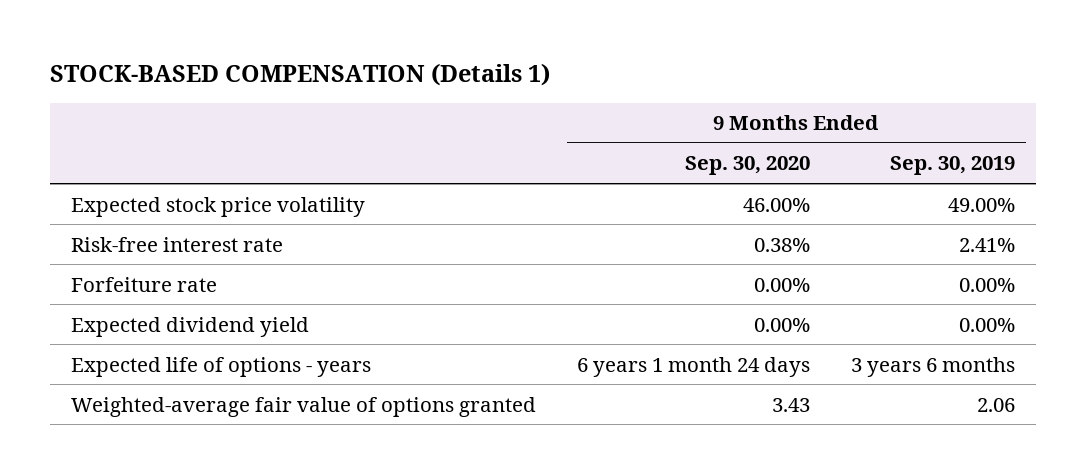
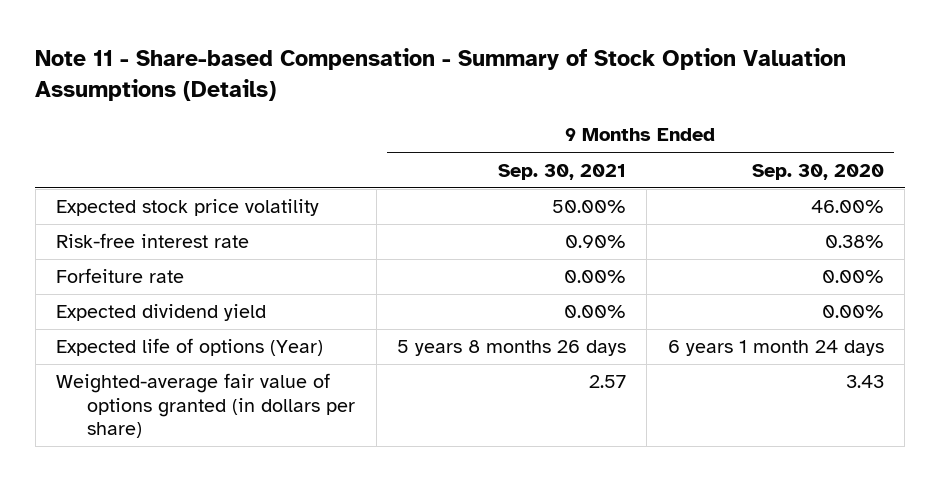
[50,63,551,87] STOCK-BASED COMPENSATION (Details 1) -> [35,48,847,102] Note 11 - Share-based Compensation - Summary of Stock Option Valuation Assumptions (Details)
[890,156,1016,176] Sep. 30, 2019 -> none
none -> [498,163,627,180] Sep. 30, 2021
[71,356,372,377] Expected life of options - years -> [56,338,324,357] Expected life of options (Year)
[71,396,537,417] Weighted-average fair value of options granted -> [56,373,356,438] Weighted-average fair value of options granted (in dollars per share)

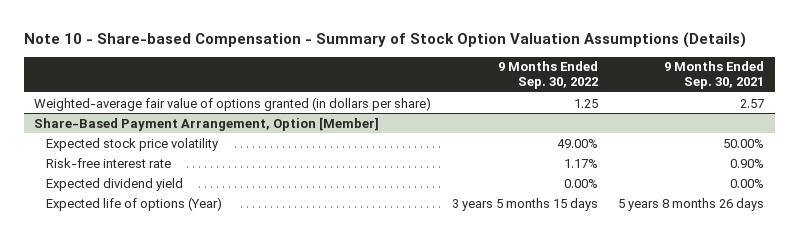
[35,48,847,102] Note 11 - Share-based Compensation - Summary of Stock Option Valuation Assumptions (Details) -> [23,31,746,48] Note 10 - Share-based Compensation - Summary of Stock Option Valuation Assumptions (Details)
[751,163,884,180] Sep. 30, 2020 -> none
none -> [497,61,598,90] 9 Months Ended Sep. 30, 2022
[56,373,356,438] Weighted-average fair value of options granted (in dollars per share) -> [33,96,431,111] Weighted-average fair value of options granted (in dollars per share)
none -> [33,116,379,131] Share-Based Payment Arrangement, Option [Member]
[56,268,185,284] Forfeiture rate -> none

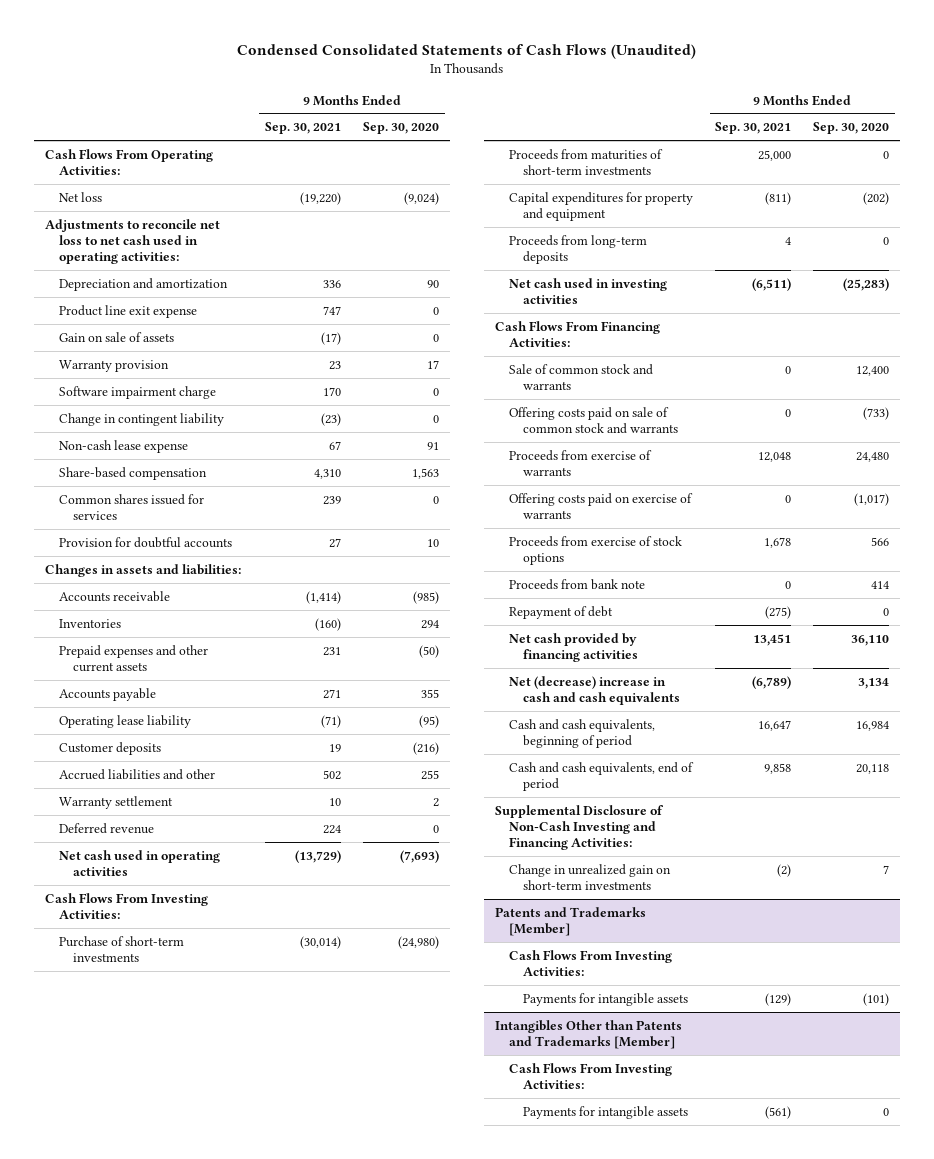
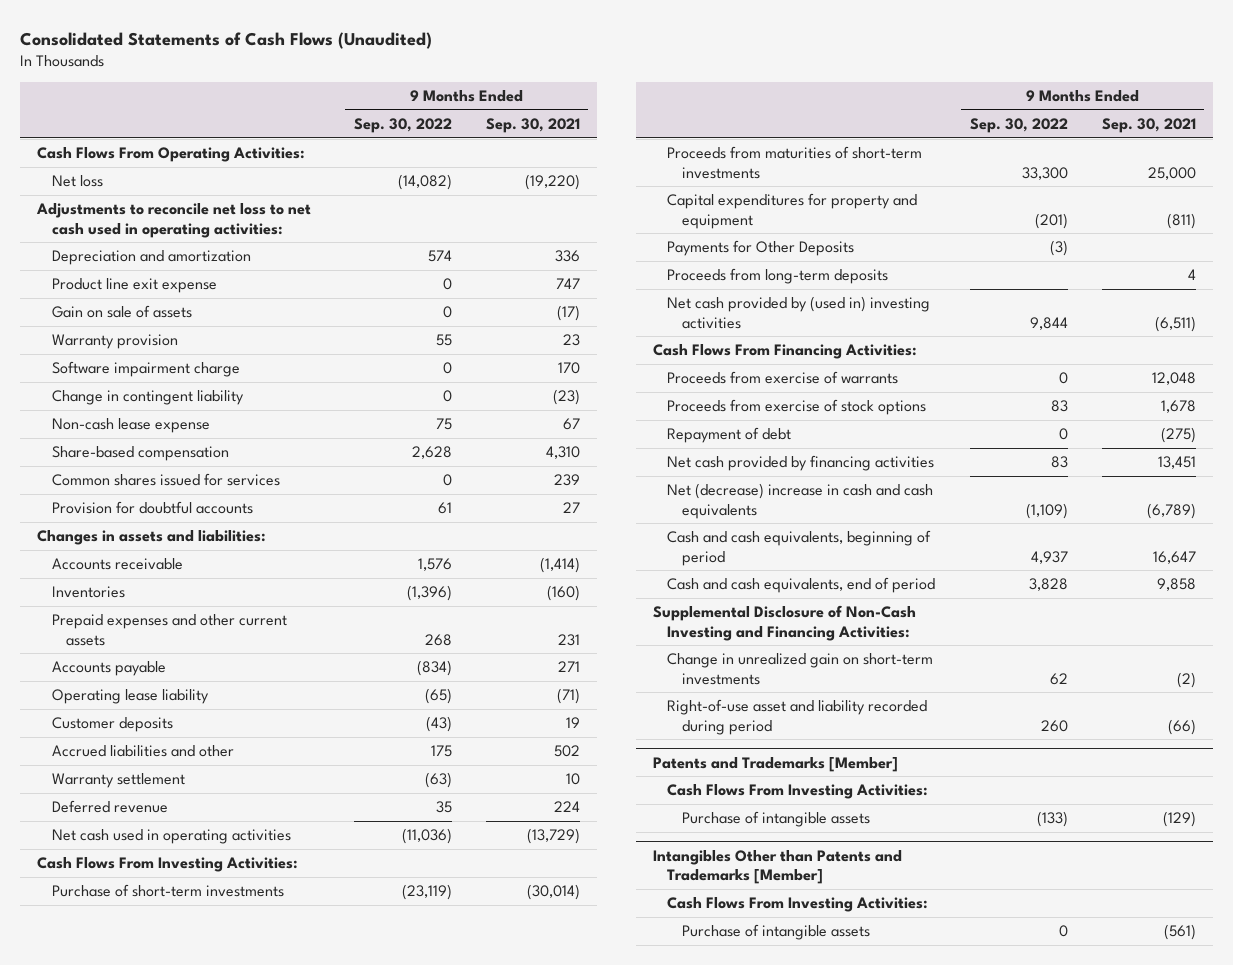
[237,43,697,59] Condensed Consolidated Statements of Cash Flows (Unaudited) -> [20,31,433,49] Consolidated Statements of Cash Flows (Unaudited)
[363,122,440,135] Sep. 30, 2020 -> none
none -> [353,117,452,133] Sep. 30, 2022
none -> [667,240,855,257] Payments for Other Deposits
[509,277,668,305] Net cash used in investing activities -> [667,296,931,329] Net cash provided by (used in) investing activities
[509,363,654,391] Sale of common stock and warrants -> none
[509,406,679,435] Offering costs paid on sale of common stock and warrants -> none
[509,492,694,520] Offering costs paid on exercise of warrants -> none
[509,578,646,590] Proceeds from bank note -> none
none -> [667,699,928,735] Right-of-use asset and liability recorded during period
[523,992,689,1006] Payments for intangible assets -> [681,811,870,828] Purchase of intangible assets
[523,1105,689,1119] Payments for intangible assets -> [681,924,870,941] Purchase of intangible assets

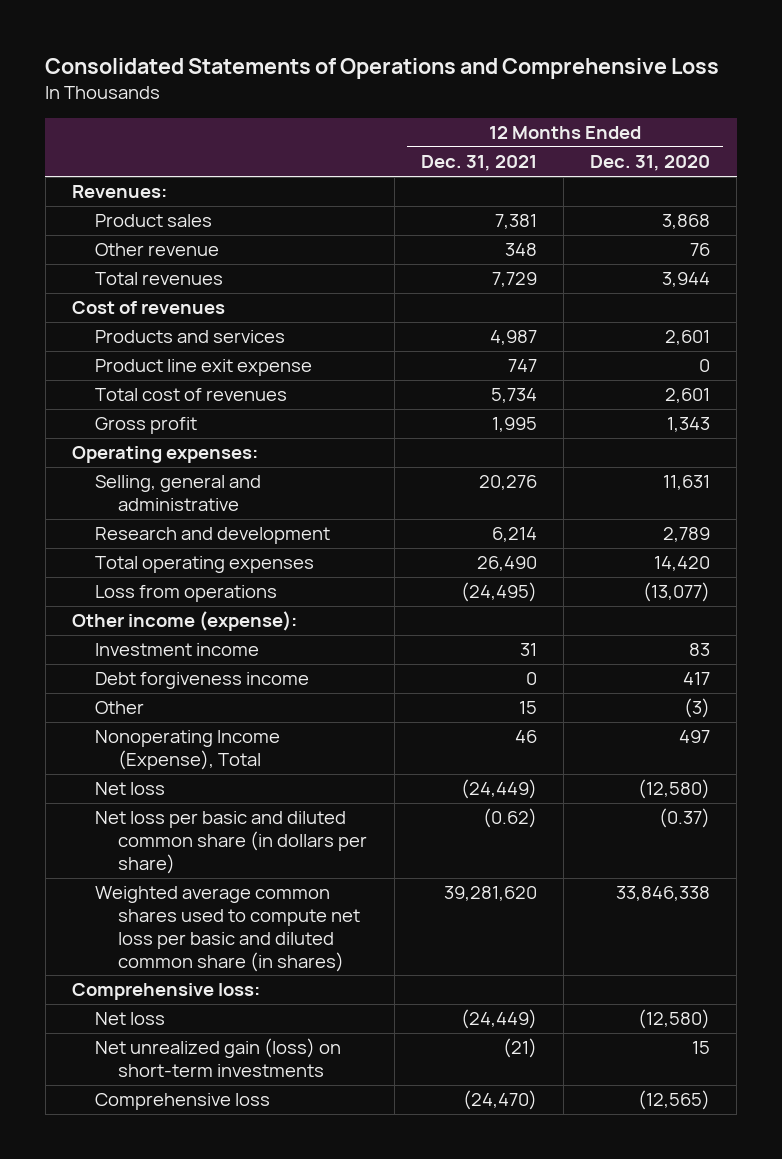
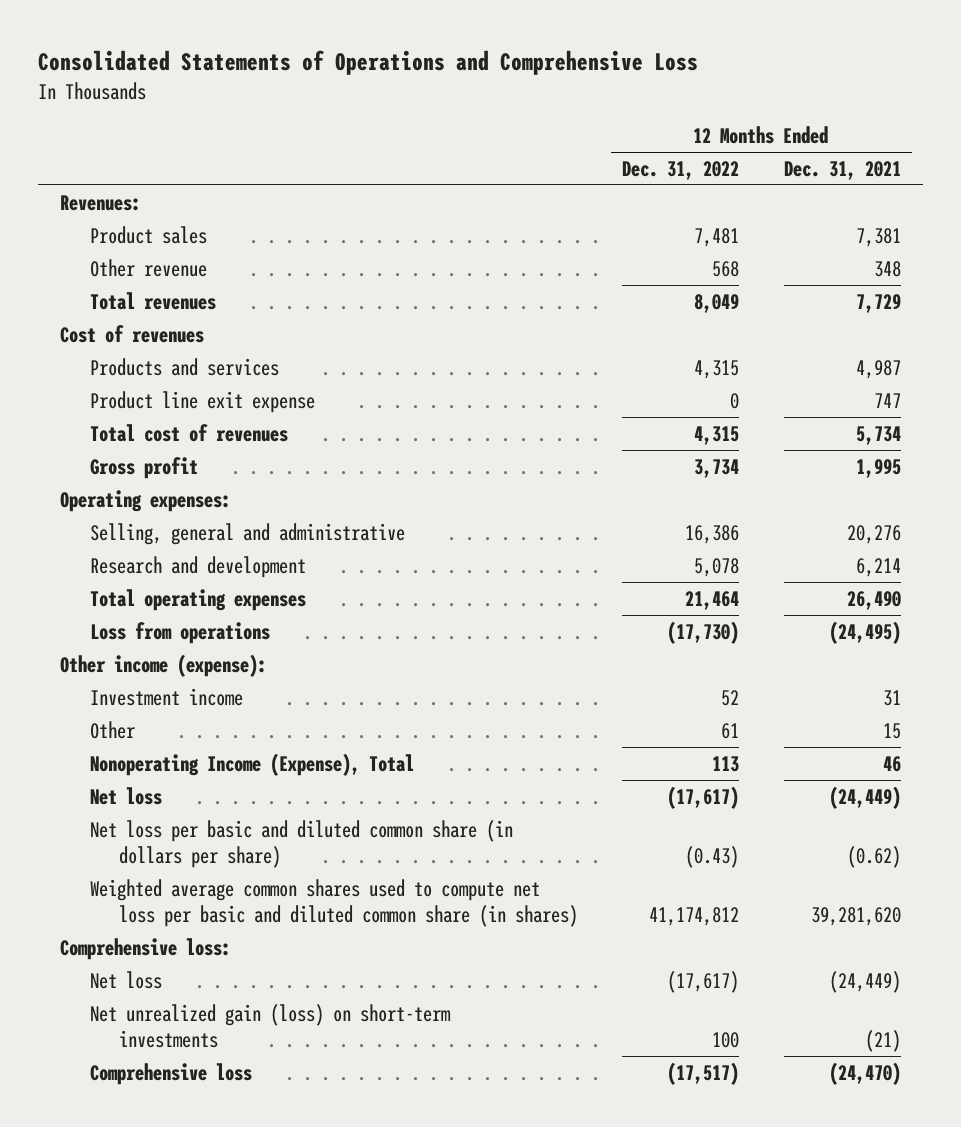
[590,155,711,172] Dec. 31, 2020 -> none
none -> [622,160,740,180] Dec. 31, 2022
[95,672,310,690] Debt forgiveness income -> none

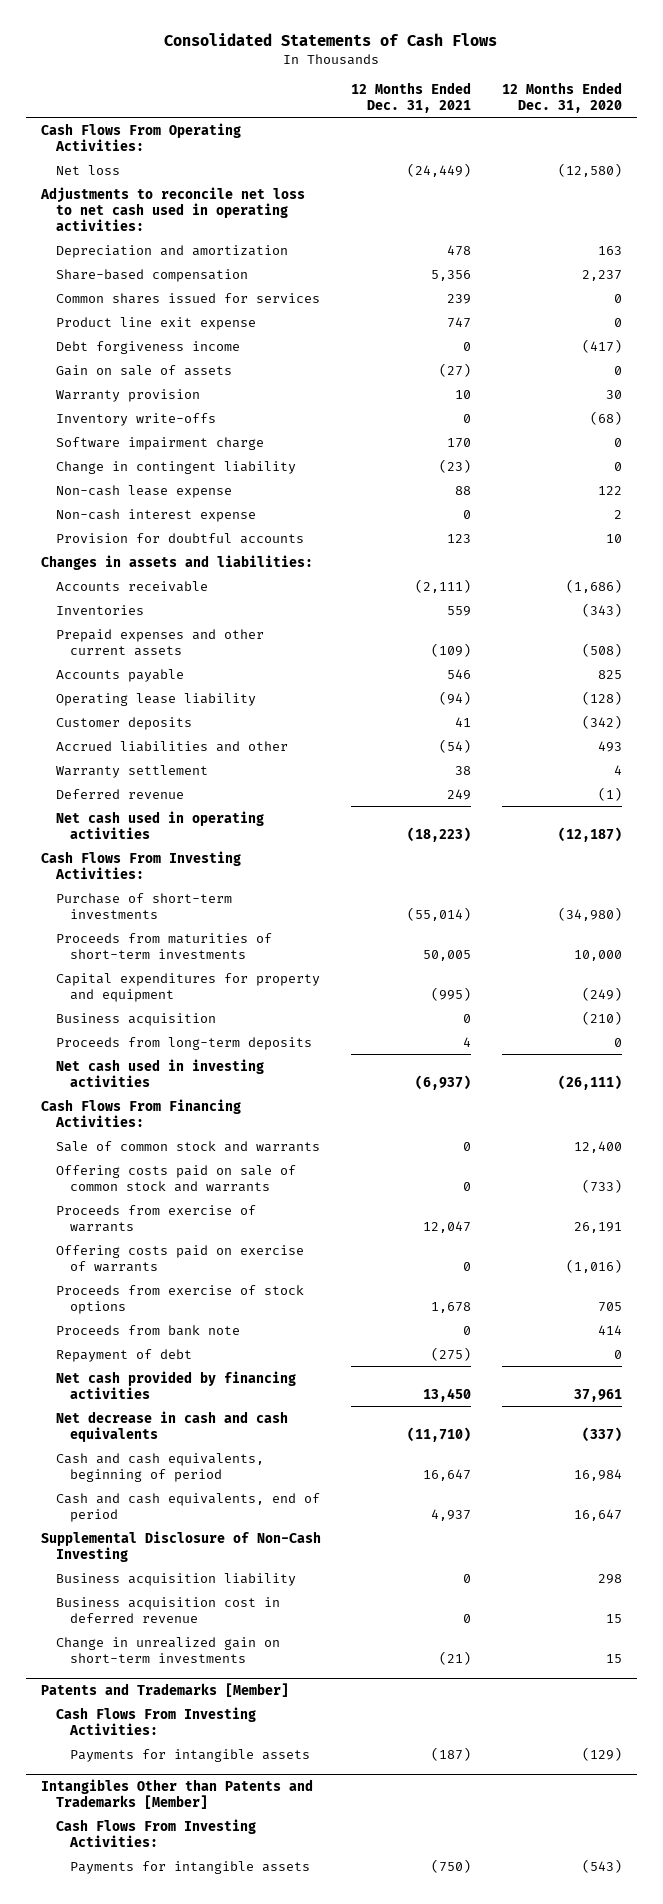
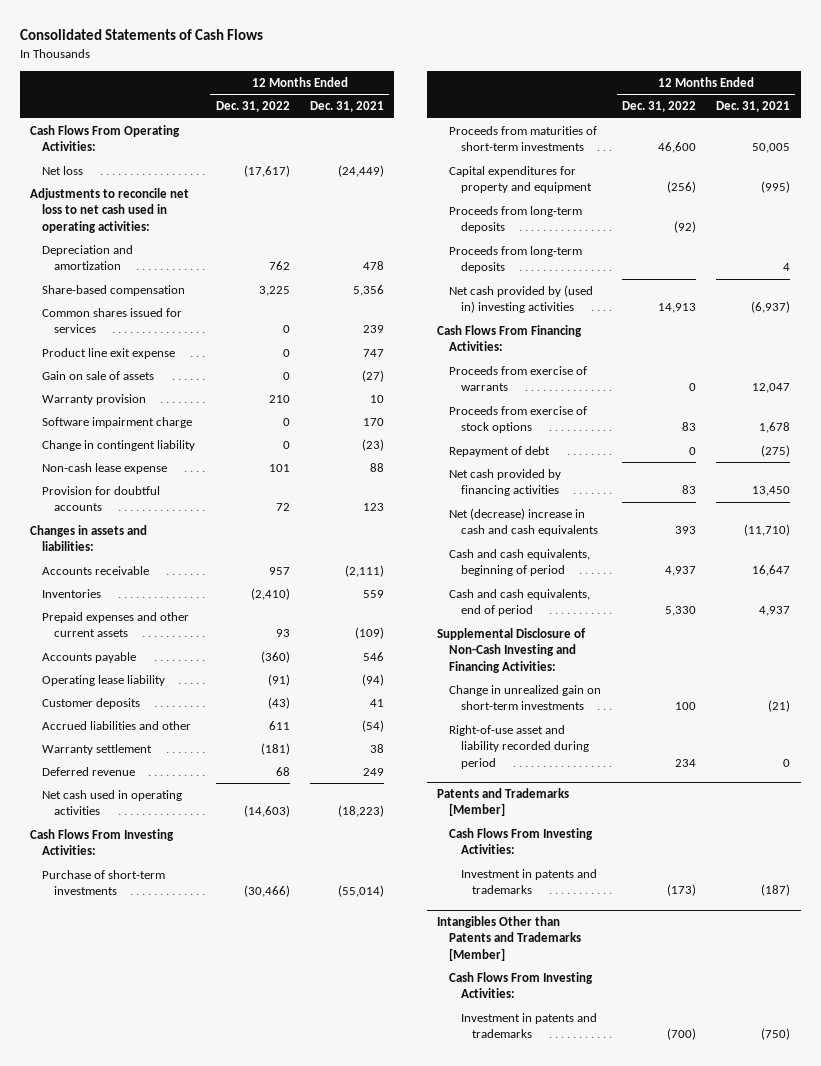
[501,81,622,113] 12 Months Ended Dec. 31, 2020 -> none
none -> [215,101,290,113] Dec. 31, 2022
[55,340,240,354] Debt forgiveness income -> none
[55,412,216,426] Inventory write-offs -> none
[55,508,256,522] Non-cash interest expense -> none
[55,1012,216,1026] Business acquisition -> none
none -> [448,205,582,234] Proceeds from long-term deposits
[55,1058,264,1087] Net cash used in investing activities -> [448,284,593,314] Net cash provided by (used in) investing activities
[55,1140,320,1152] Sale of common stock and warrants -> none
[55,1164,296,1192] Offering costs paid on sale of common stock and warrants -> none
[55,1244,304,1272] Offering costs paid on exercise of warrants -> none
[55,1324,240,1336] Proceeds from bank note -> none
[55,1410,288,1442] Net decrease in cash and cash equivalents -> [448,507,598,537] Net (decrease) increase in cash and cash equivalents
[55,1572,296,1586] Business acquisition liability -> none
[55,1596,280,1623] Business acquisition cost in deferred revenue -> none
[40,1530,321,1562] Supplemental Disclosure of Non-Cash Investing -> [436,627,586,673] Supplemental Disclosure of Non-Cash Investing and Financing Activities:
none -> [448,724,589,769] Right-of-use asset and liability recorded during period
[70,1748,311,1762] Payments for intangible assets -> [460,868,597,895] Investment in patents and trademarks
[70,1860,311,1874] Payments for intangible assets -> [460,1012,597,1039] Investment in patents and trademarks

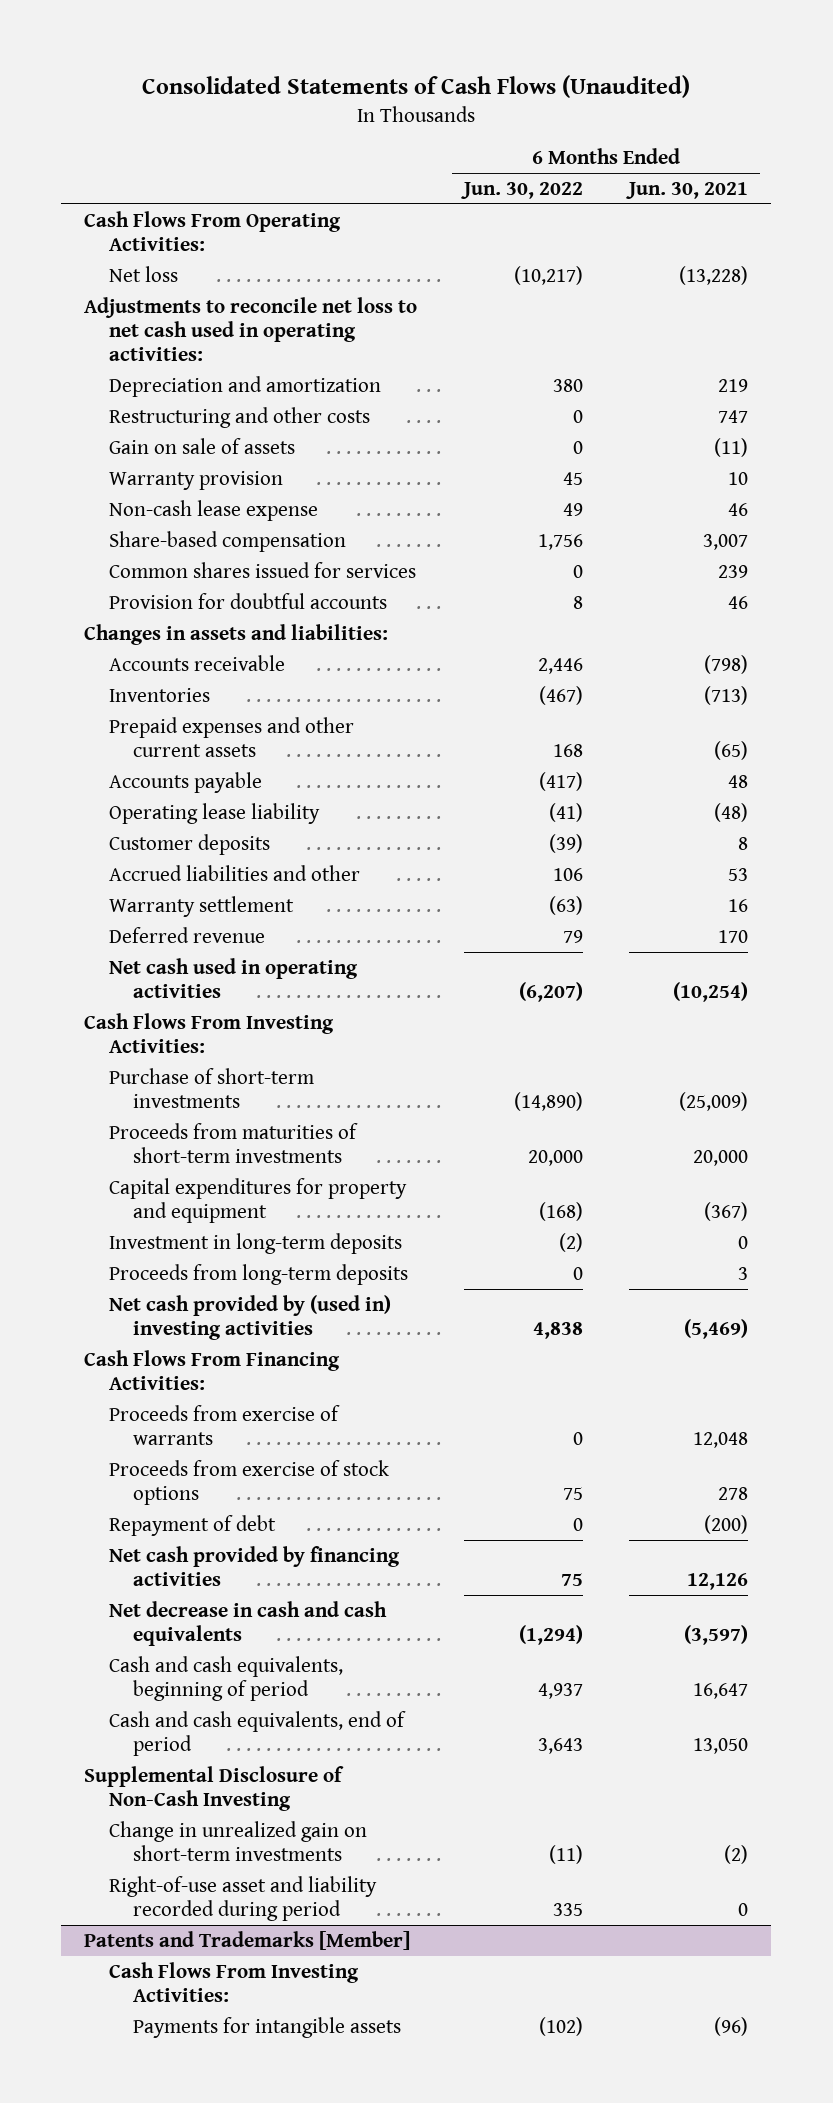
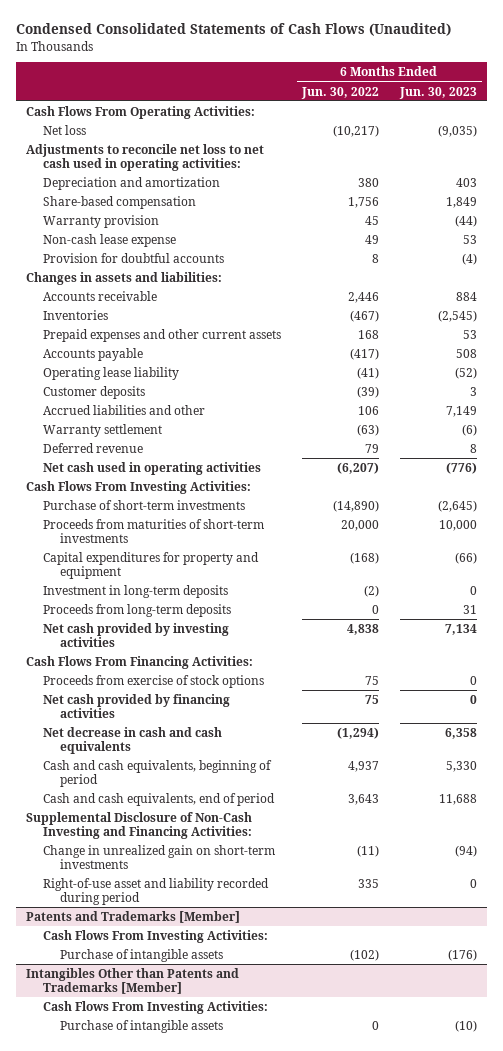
[142,74,691,98] Consolidated Statements of Cash Flows (Unaudited) -> [15,23,451,37] Condensed Consolidated Statements of Cash Flows (Unaudited)
[626,181,749,199] Jun. 30, 2021 -> none
none -> [398,86,477,99] Jun. 30, 2023
[108,406,370,428] Restructuring and other costs -> none
[108,437,295,454] Gain on sale of assets -> none
[108,530,346,552] Share-based compensation -> [43,195,197,209] Share-based compensation
[108,561,416,578] Common shares issued for services -> none
[108,1294,391,1341] Net cash provided by (used in) investing activities -> [43,622,230,647] Net cash provided by investing activities
[108,1404,340,1446] Proceeds from exercise of warrants -> none
[108,1514,276,1536] Repayment of debt -> none
[84,1765,345,1812] Supplemental Disclosure of Non-Cash Investing -> [26,811,253,839] Supplemental Disclosure of Non-Cash Investing and Financing Activities:
[132,2016,401,2038] Payments for intangible assets -> [60,948,224,962] Purchase of intangible assets
none -> [26,967,240,994] Intangibles Other than Patents and Trademarks [Member]
none -> [43,1000,269,1014] Cash Flows From Investing Activities:
none -> [60,1019,224,1033] Purchase of intangible assets

